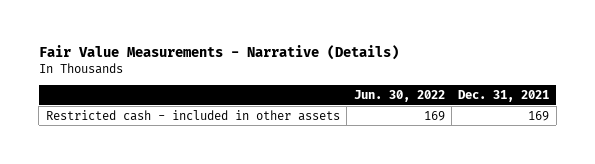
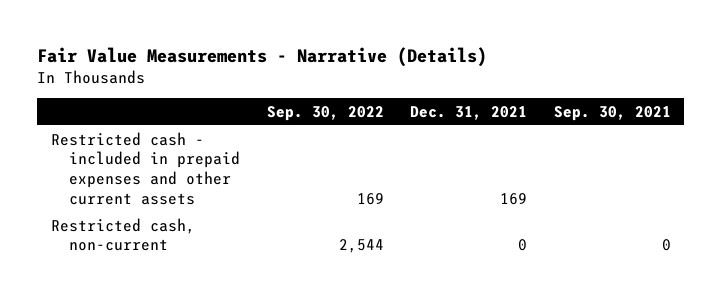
[353,90,445,103] Jun. 30, 2022 -> none
none -> [266,106,384,122] Sep. 30, 2022
none -> [553,106,671,122] Sep. 30, 2021
[45,109,340,121] Restricted cash - included in other assets -> [50,131,241,205] Restricted cash - included in prepaid expenses and other current assets
none -> [50,217,195,252] Restricted cash, non-current

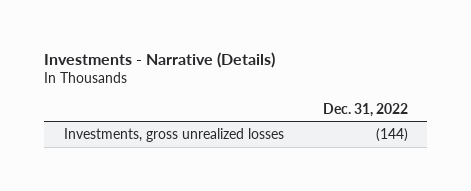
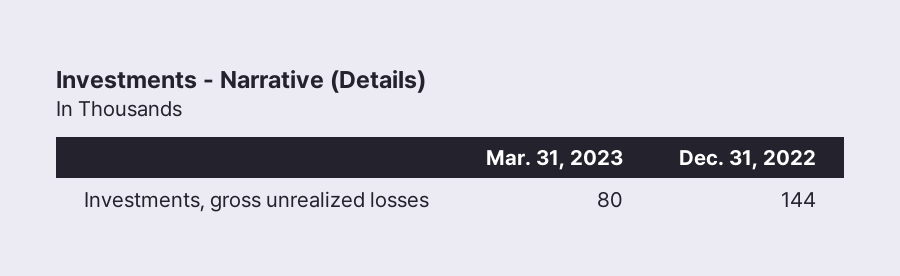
none -> [485,148,623,170] Mar. 31, 2023
[375,128,408,143] (144) -> [781,191,817,207] 144

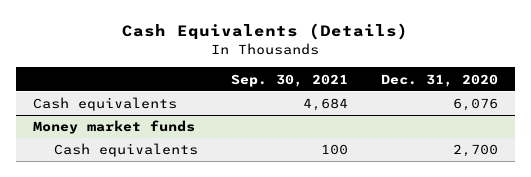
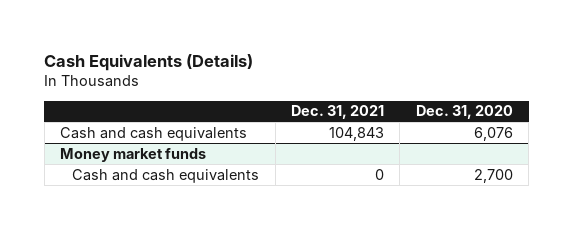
[230,73,348,87] Sep. 30, 2021 -> none
none -> [291,105,385,120] Dec. 31, 2021
[32,97,177,112] Cash equivalents -> [60,126,248,141] Cash and cash equivalents
[53,143,198,158] Cash equivalents -> [72,168,260,183] Cash and cash equivalents

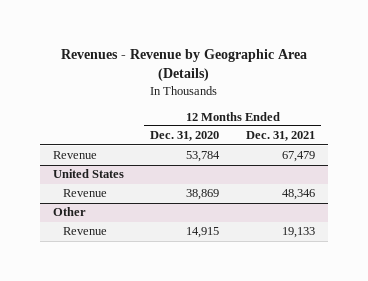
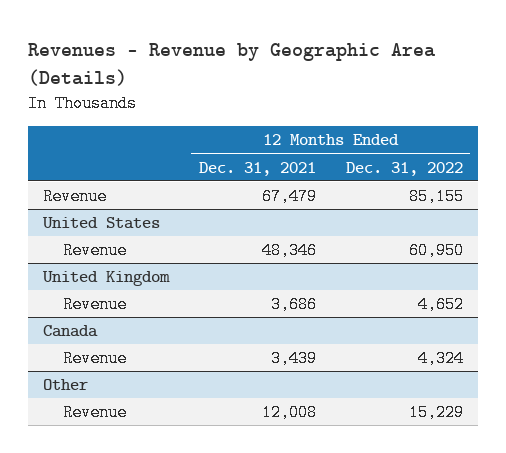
[150,131,220,142] Dec. 31, 2020 -> none
none -> [345,161,463,176] Dec. 31, 2022
none -> [41,271,170,287] United Kingdom
none -> [62,296,127,314] Revenue
none -> [42,325,98,338] Canada
none -> [62,350,127,368] Revenue
[281,227,315,239] 19,133 -> [261,404,317,422] 12,008

